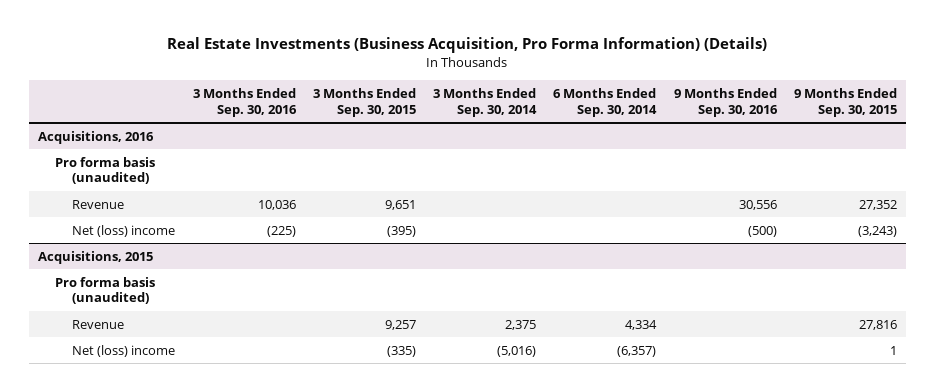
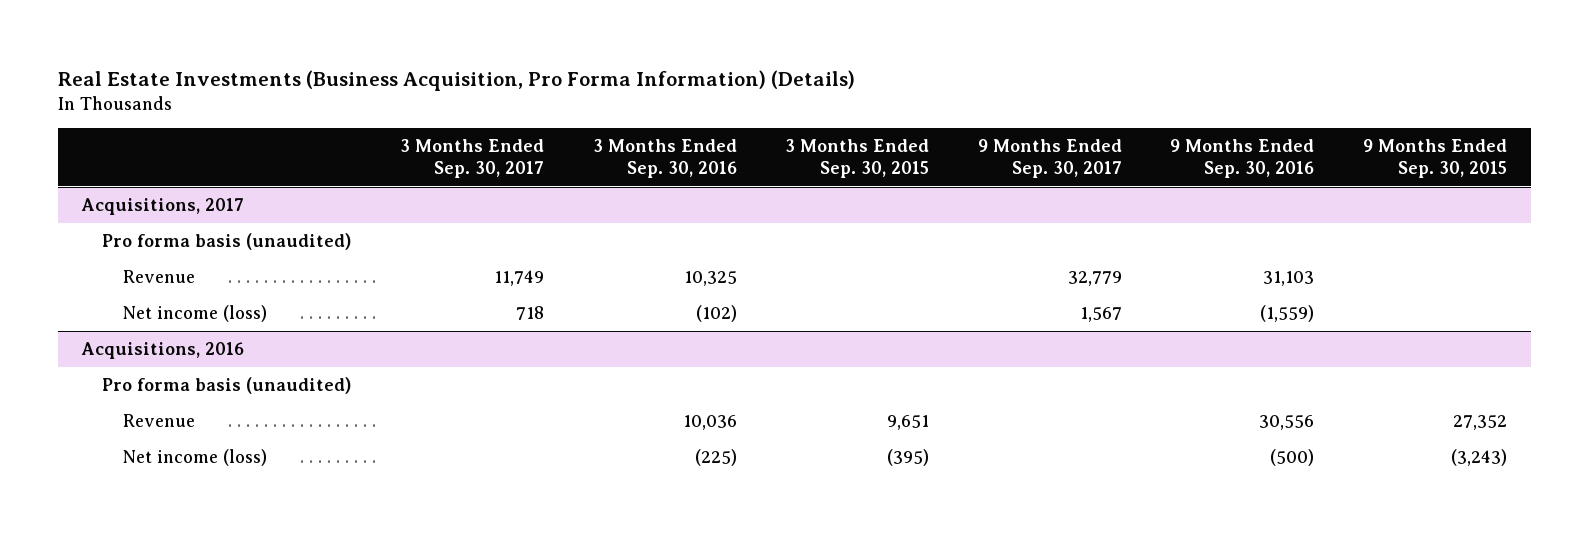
[433,88,538,117] 3 Months Ended Sep. 30, 2014 -> none
[553,88,658,117] 6 Months Ended Sep. 30, 2014 -> none
none -> [400,138,545,178] 3 Months Ended Sep. 30, 2017
none -> [977,138,1122,178] 9 Months Ended Sep. 30, 2017
none -> [81,198,245,216] Acquisitions, 2017
none -> [102,233,352,251] Pro forma basis (unaudited)
none -> [122,270,195,284] Revenue
none -> [122,305,267,323] Net income (loss)
[37,250,153,264] Acquisitions, 2015 -> none
[54,276,155,305] Pro forma basis (unaudited) -> none
[72,319,125,329] Revenue -> none
[72,344,176,357] Net (loss) income -> none
[72,224,176,237] Net (loss) income -> [122,449,267,467] Net income (loss)

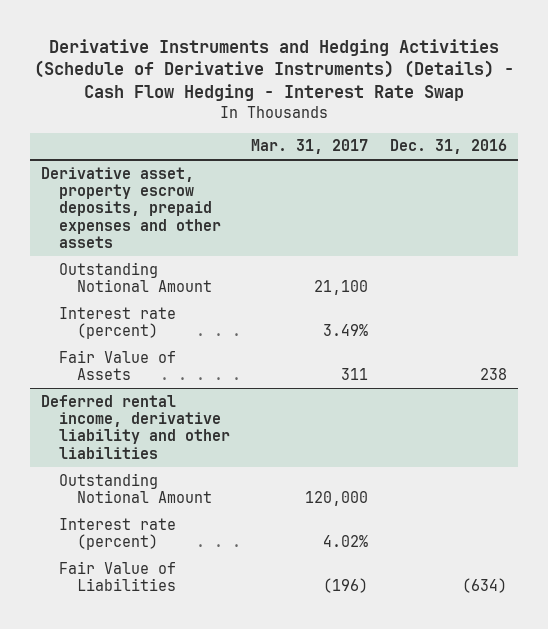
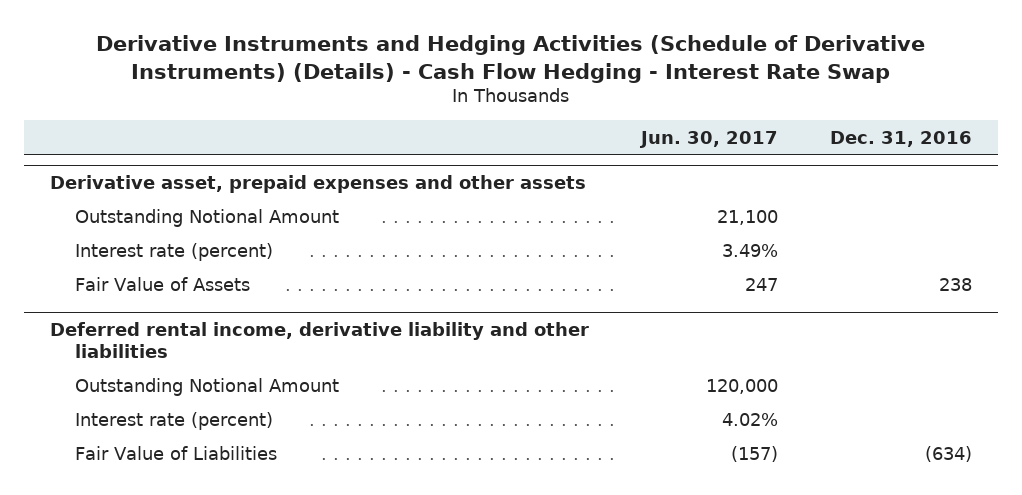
[251,139,369,155] Mar. 31, 2017 -> none
none -> [639,130,779,148] Jun. 30, 2017
[40,166,221,249] Derivative asset, property escrow deposits, prepaid expenses and other assets -> [49,175,586,194] Derivative asset, prepaid expenses and other assets

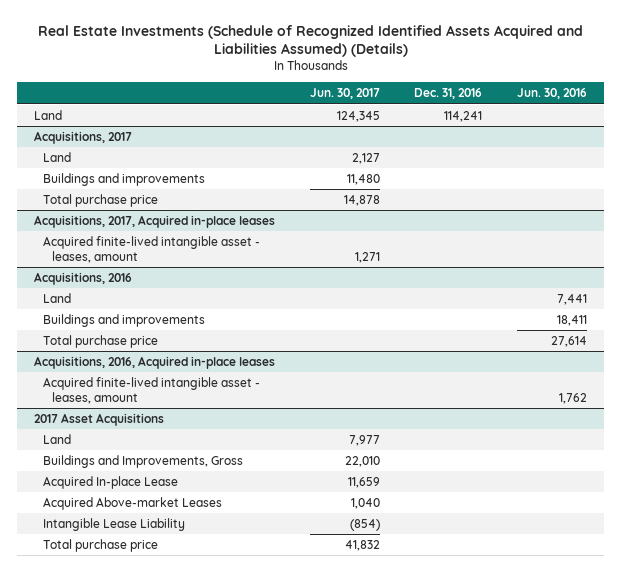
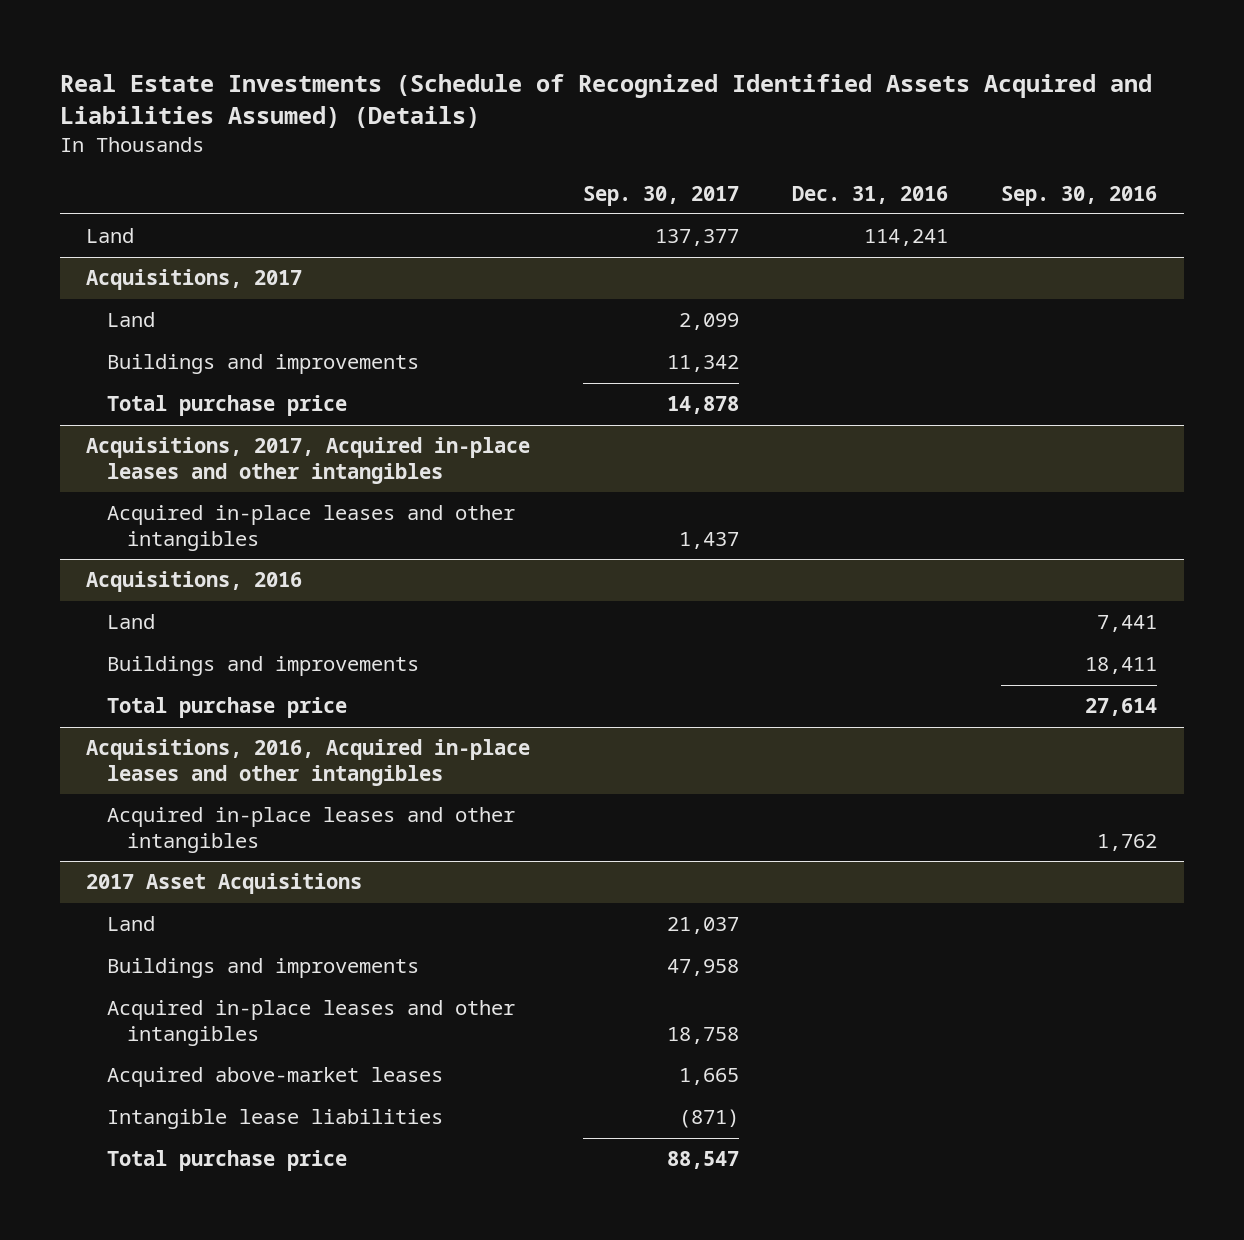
[309,88,380,100] Jun. 30, 2017 -> none
[516,88,587,100] Jun. 30, 2016 -> none
none -> [583,185,740,206] Sep. 30, 2017
none -> [1001,185,1158,206] Sep. 30, 2016
[34,214,276,228] Acquisitions, 2017, Acquired in-place leases -> [86,437,531,484] Acquisitions, 2017, Acquired in-place leases and other intangibles
[42,235,260,263] Acquired finite-lived intangible asset - leases, amount -> [106,505,515,551] Acquired in-place leases and other intangibles
[34,355,276,369] Acquisitions, 2016, Acquired in-place leases -> [86,739,531,786] Acquisitions, 2016, Acquired in-place leases and other intangibles
[42,376,260,404] Acquired finite-lived intangible asset - leases, amount -> [106,807,515,853] Acquired in-place leases and other intangibles
[42,454,243,468] Buildings and Improvements, Gross -> [106,958,419,979] Buildings and improvements
[42,475,178,489] Acquired In-place Lease -> [106,1000,515,1046] Acquired in-place leases and other intangibles
[42,496,222,510] Acquired Above-market Leases -> [106,1067,443,1088] Acquired above-market leases
[42,517,185,531] Intangible Lease Liability -> [106,1109,443,1130] Intangible lease liabilities

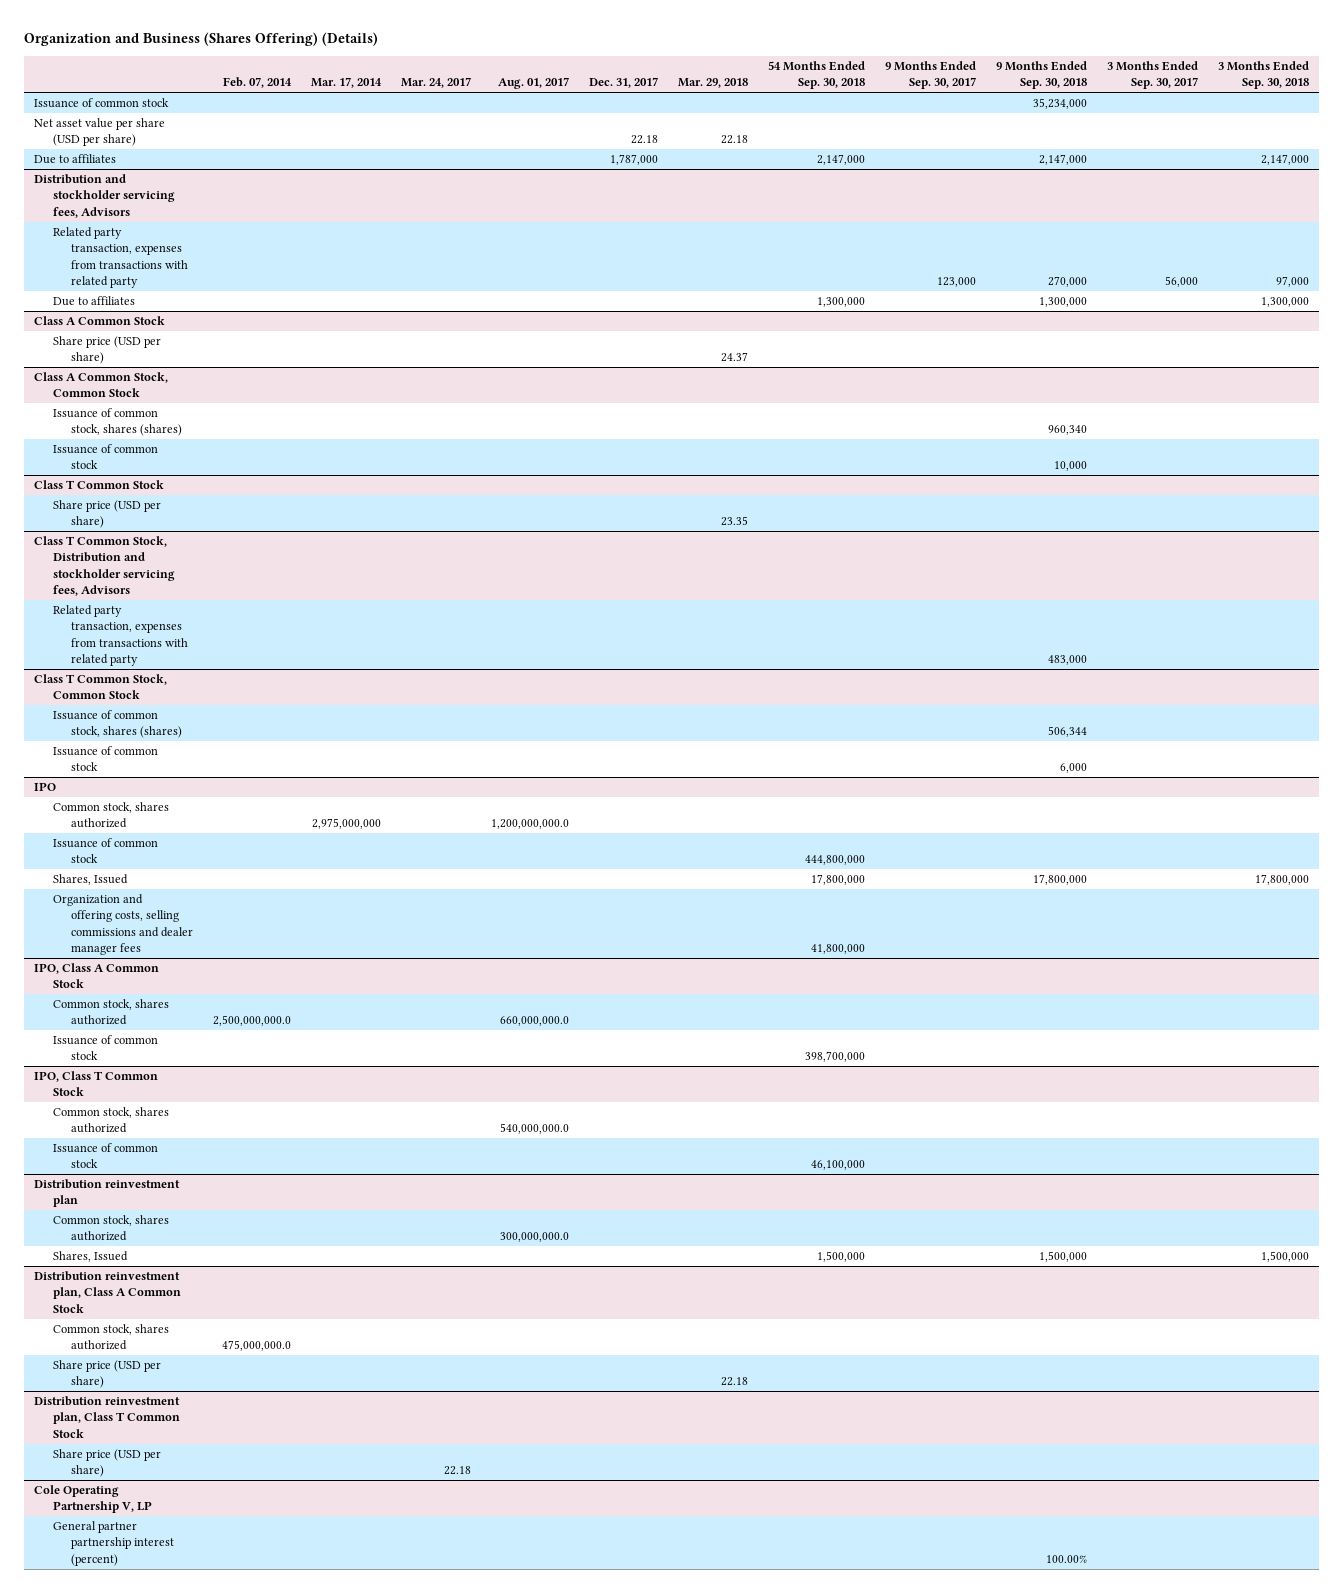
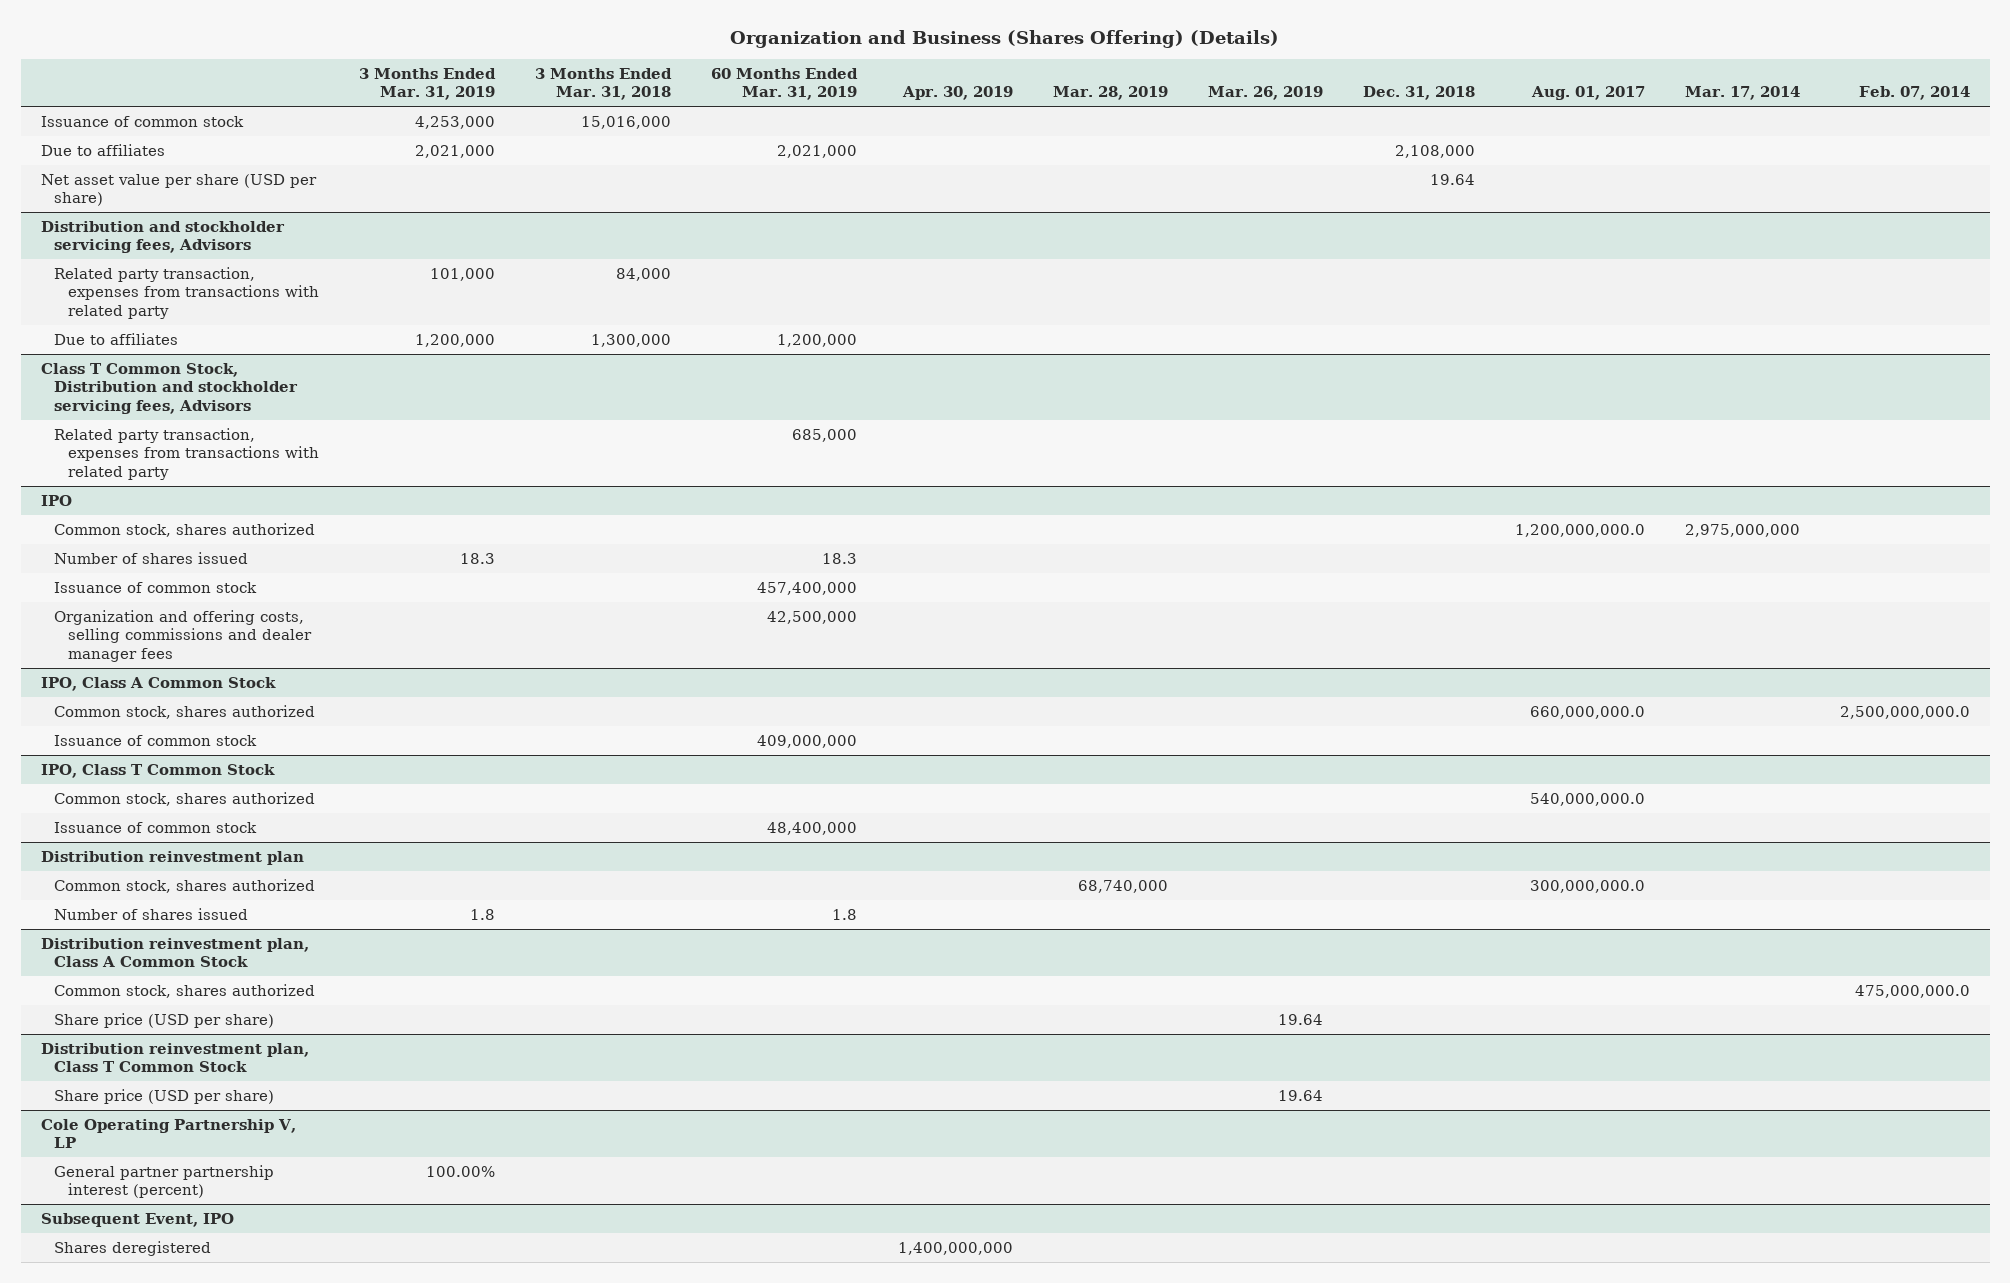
[401,77,472,89] Mar. 24, 2017 -> none
[589,77,659,89] Dec. 31, 2017 -> none
[678,78,749,89] Mar. 29, 2018 -> none
[768,60,866,90] 54 Months Ended Sep. 30, 2018 -> none
[885,60,977,90] 9 Months Ended Sep. 30, 2017 -> none
[996,60,1088,90] 9 Months Ended Sep. 30, 2018 -> none
[1107,60,1199,90] 3 Months Ended Sep. 30, 2017 -> none
[1218,60,1310,90] 3 Months Ended Sep. 30, 2018 -> none
none -> [359,67,497,101] 3 Months Ended Mar. 31, 2019
none -> [535,67,673,101] 3 Months Ended Mar. 31, 2018
none -> [711,67,859,101] 60 Months Ended Mar. 31, 2019
none -> [901,86,1013,101] Apr. 30, 2019
none -> [1052,86,1168,101] Mar. 28, 2019
none -> [1207,86,1323,101] Mar. 26, 2019
none -> [1362,86,1475,101] Dec. 31, 2018
[33,118,165,147] Net asset value per share (USD per share) -> [40,173,317,207] Net asset value per share (USD per share)
[33,316,165,326] Class A Common Stock -> none
[52,336,161,365] Share price (USD per share) -> none
[33,372,168,398] Class A Common Stock, Common Stock -> none
[52,408,183,437] Issuance of common stock, shares (shares) -> none
[52,444,158,470] Issuance of common stock -> none
[33,480,164,490] Class T Common Stock -> none
[52,500,161,529] Share price (USD per share) -> none
[33,674,167,700] Class T Common Stock, Common Stock -> none
[52,710,183,739] Issuance of common stock, shares (shares) -> none
[52,746,158,772] Issuance of common stock -> none
none -> [54,551,249,564] Number of shares issued
[52,874,128,886] Shares, Issued -> none
[52,1251,128,1263] Shares, Issued -> [54,907,249,920] Number of shares issued
none -> [40,1212,234,1227] Subsequent Event, IPO
none -> [54,1240,212,1256] Shares deregistered

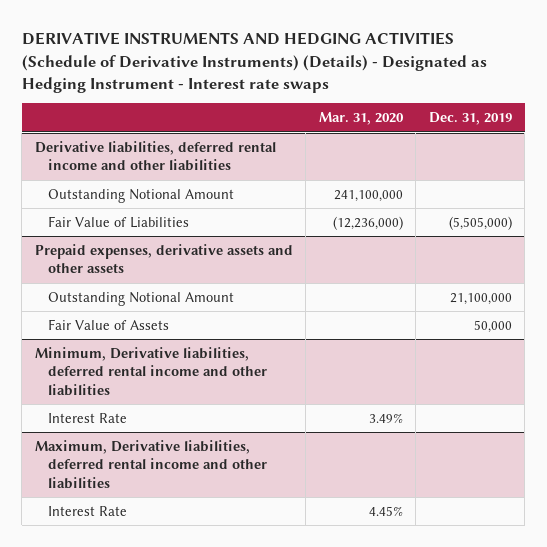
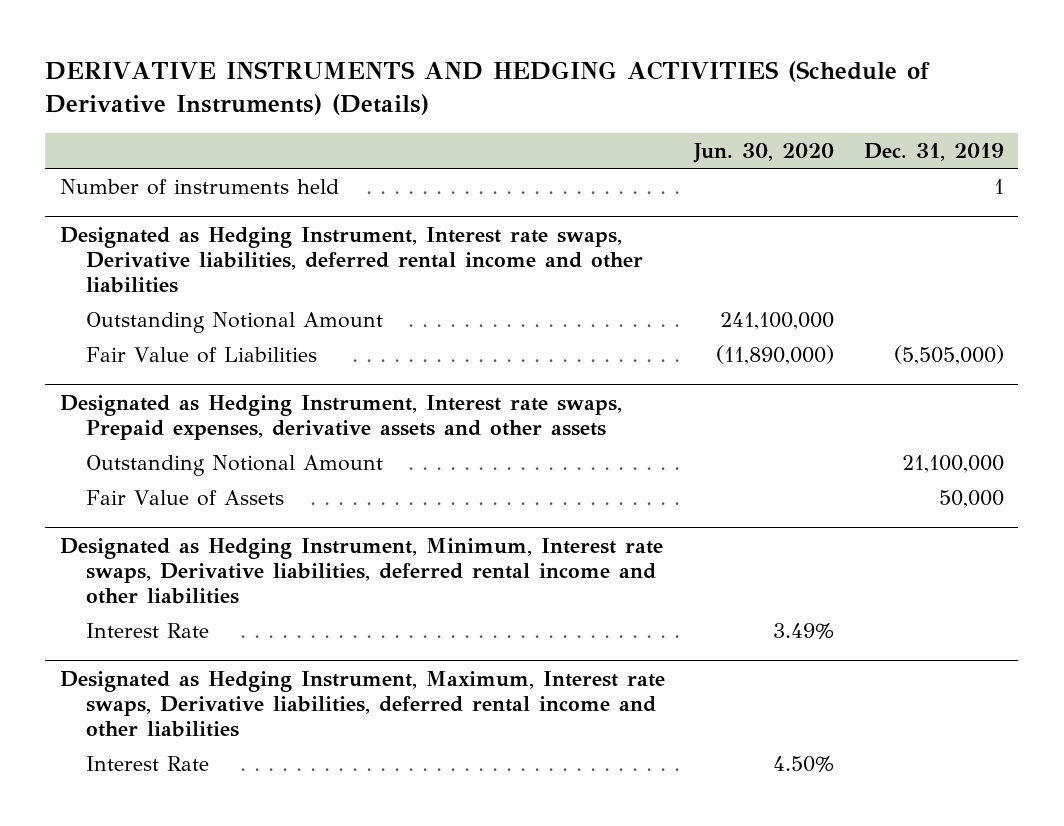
[21,32,487,93] DERIVATIVE INSTRUMENTS AND HEDGING ACTIVITIES (Schedule of Derivative Instruments) (Details) - Designated as Hedging Instrument - Interest rate swaps -> [45,60,931,115] DERIVATIVE INSTRUMENTS AND HEDGING ACTIVITIES (Schedule of Derivative Instruments) (Details)
[318,112,404,126] Mar. 31, 2020 -> none
none -> [693,143,835,164] Jun. 30, 2020
none -> [59,179,339,196] Number of instruments held
[34,140,276,172] Derivative liabilities, deferred rental income and other liabilities -> [59,226,643,294] Designated as Hedging Instrument, Interest rate swaps, Derivative liabilities, deferred rental income and other liabilities
[34,243,293,274] Prepaid expenses, derivative assets and other assets -> [59,394,622,440] Designated as Hedging Instrument, Interest rate swaps, Prepaid expenses, derivative assets and other assets
[34,346,267,396] Minimum, Derivative liabilities, deferred rental income and other liabilities -> [59,537,663,605] Designated as Hedging Instrument, Minimum, Interest rate swaps, Derivative liabilities, deferred rental income and other liabilities
[34,439,267,489] Maximum, Derivative liabilities, deferred rental income and other liabilities -> [59,670,665,738] Designated as Hedging Instrument, Maximum, Interest rate swaps, Derivative liabilities, deferred rental income and other liabilities

